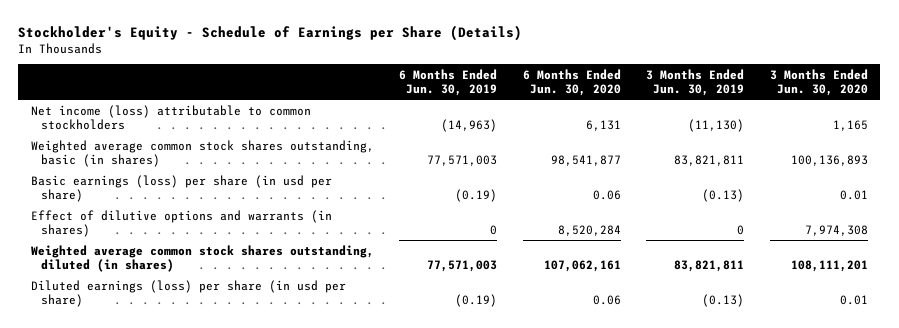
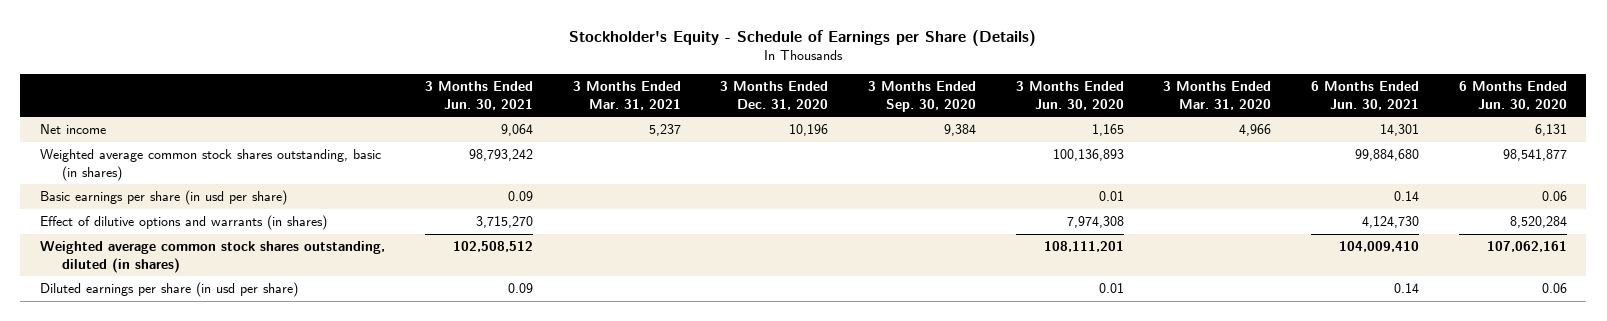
[399,69,498,97] 6 Months Ended Jun. 30, 2019 -> none
[646,69,745,97] 3 Months Ended Jun. 30, 2019 -> none
none -> [424,81,533,110] 3 Months Ended Jun. 30, 2021
none -> [572,81,681,110] 3 Months Ended Mar. 31, 2021
none -> [720,81,829,110] 3 Months Ended Dec. 31, 2020
none -> [867,81,976,112] 3 Months Ended Sep. 30, 2020
none -> [1163,81,1272,110] 3 Months Ended Mar. 31, 2020
none -> [1310,81,1419,110] 6 Months Ended Jun. 30, 2021
[31,104,312,130] Net income (loss) attributable to common stockholders -> [40,124,107,135] Net income
[31,174,333,202] Basic earnings (loss) per share (in usd per share) -> [40,190,288,206] Basic earnings per share (in usd per share)
[31,279,347,307] Diluted earnings (loss) per share (in usd per share) -> [40,282,299,298] Diluted earnings per share (in usd per share)

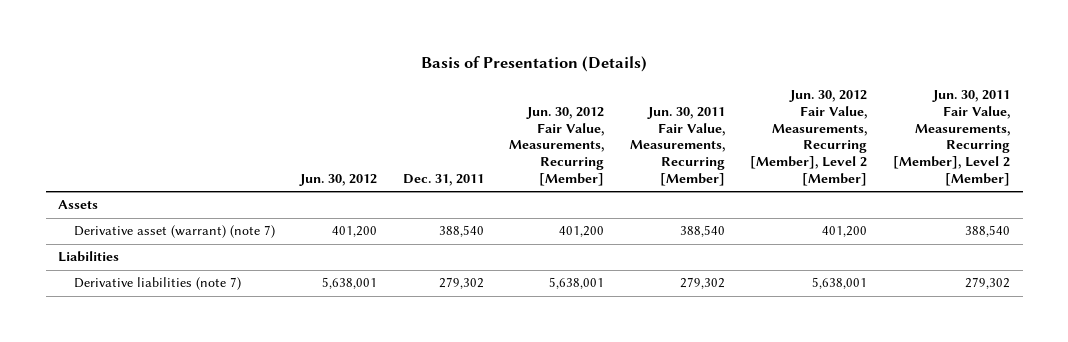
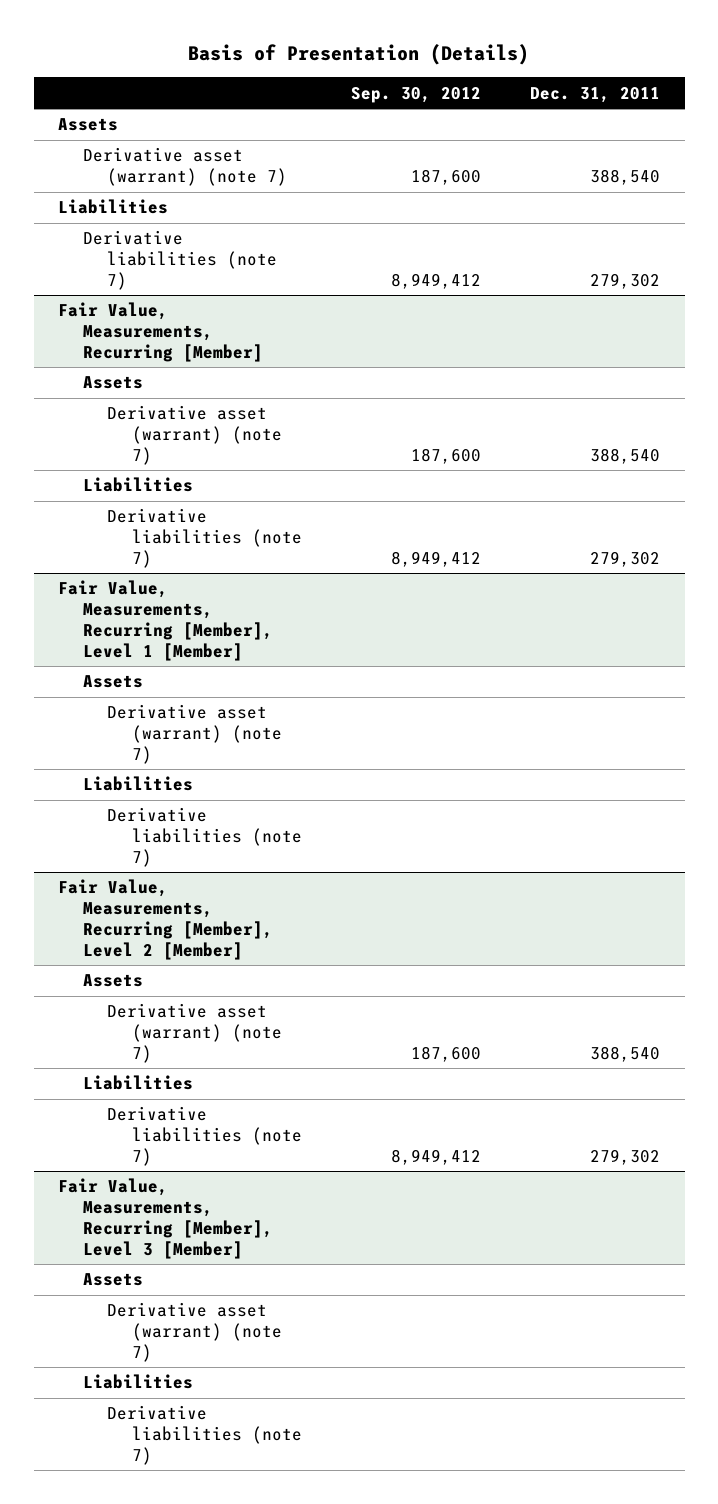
[299,173,378,186] Jun. 30, 2012 -> none
[509,107,605,186] Jun. 30, 2012 Fair Value, Measurements, Recurring [Member] -> none
[629,107,725,186] Jun. 30, 2011 Fair Value, Measurements, Recurring [Member] -> none
[750,90,868,186] Jun. 30, 2012 Fair Value, Measurements, Recurring [Member], Level 2 [Member] -> none
[892,90,1010,186] Jun. 30, 2011 Fair Value, Measurements, Recurring [Member], Level 2 [Member] -> none
none -> [350,86,481,103] Sep. 30, 2012
none -> [58,302,263,363] Fair Value, Measurements, Recurring [Member]
none -> [82,376,143,390] Assets
none -> [107,405,282,466] Derivative asset (warrant) (note 7)
none -> [82,477,193,493] Liabilities
none -> [107,508,302,569] Derivative liabilities (note 7)
none -> [58,580,273,661] Fair Value, Measurements, Recurring [Member], Level 1 [Member]
none -> [82,675,143,689] Assets
none -> [107,704,282,765] Derivative asset (warrant) (note 7)
none -> [82,776,193,792] Liabilities
none -> [107,807,302,868] Derivative liabilities (note 7)
none -> [58,879,273,960] Fair Value, Measurements, Recurring [Member], Level 2 [Member]
none -> [82,974,143,988] Assets
none -> [107,1003,282,1064] Derivative asset (warrant) (note 7)
none -> [82,1075,193,1091] Liabilities
none -> [107,1106,302,1167] Derivative liabilities (note 7)
none -> [58,1178,273,1259] Fair Value, Measurements, Recurring [Member], Level 3 [Member]
none -> [82,1273,143,1287] Assets
none -> [107,1302,282,1363] Derivative asset (warrant) (note 7)
none -> [82,1374,193,1390] Liabilities
none -> [107,1405,302,1466] Derivative liabilities (note 7)

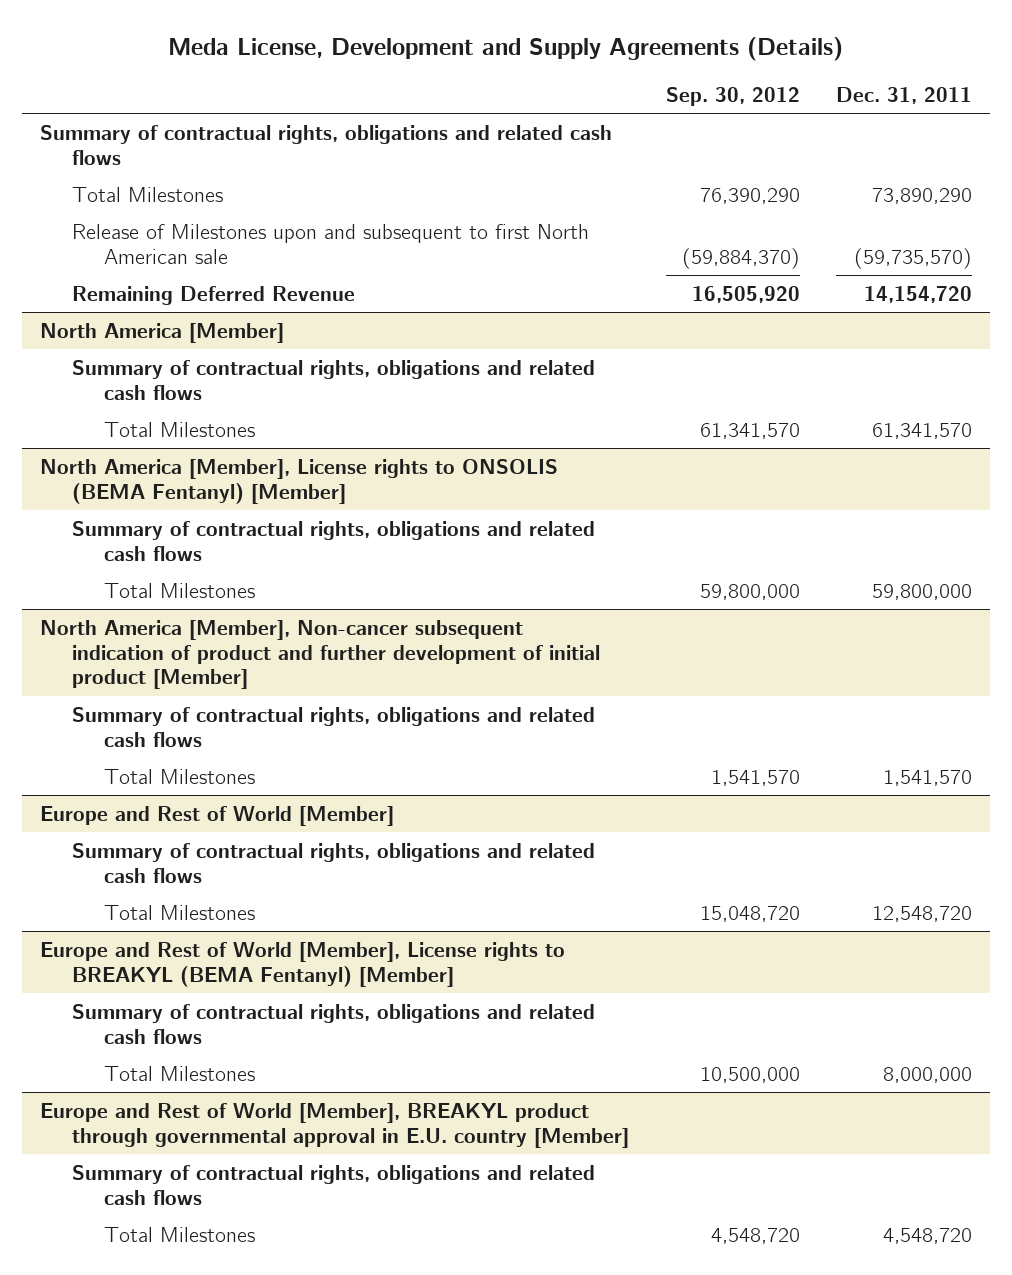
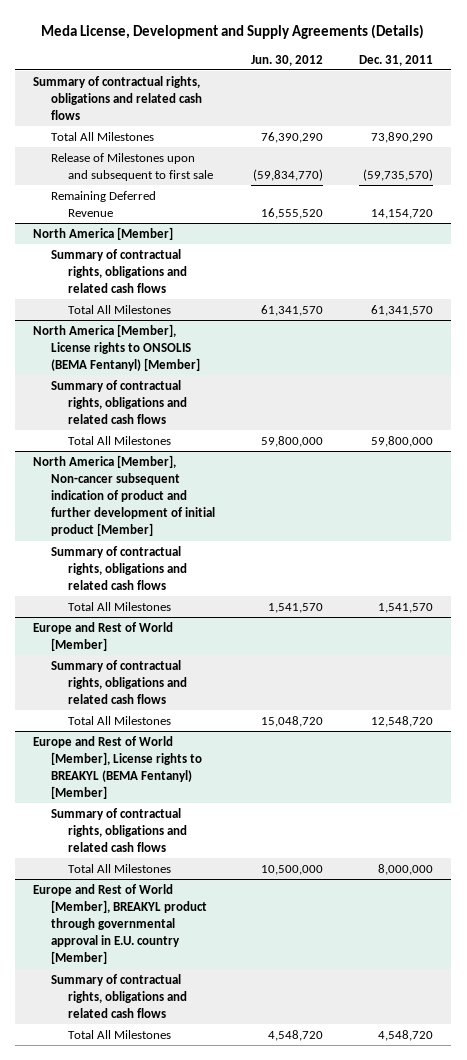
[665,86,800,106] Sep. 30, 2012 -> none
none -> [250,54,323,66] Jun. 30, 2012
[71,186,223,202] Total Milestones -> [50,131,154,141] Total All Milestones
[71,223,589,264] Release of Milestones upon and subsequent to first North American sale -> [50,152,213,181] Release of Milestones upon and subsequent to first sale
[103,421,255,437] Total Milestones -> [67,304,171,314] Total All Milestones
[103,582,255,598] Total Milestones -> [67,435,171,445] Total All Milestones
[103,768,255,784] Total Milestones -> [67,601,171,611] Total All Milestones
[103,904,255,920] Total Milestones -> [67,715,171,725] Total All Milestones
[103,1065,255,1081] Total Milestones -> [67,863,171,873] Total All Milestones
[103,1226,255,1242] Total Milestones -> [67,1029,171,1039] Total All Milestones

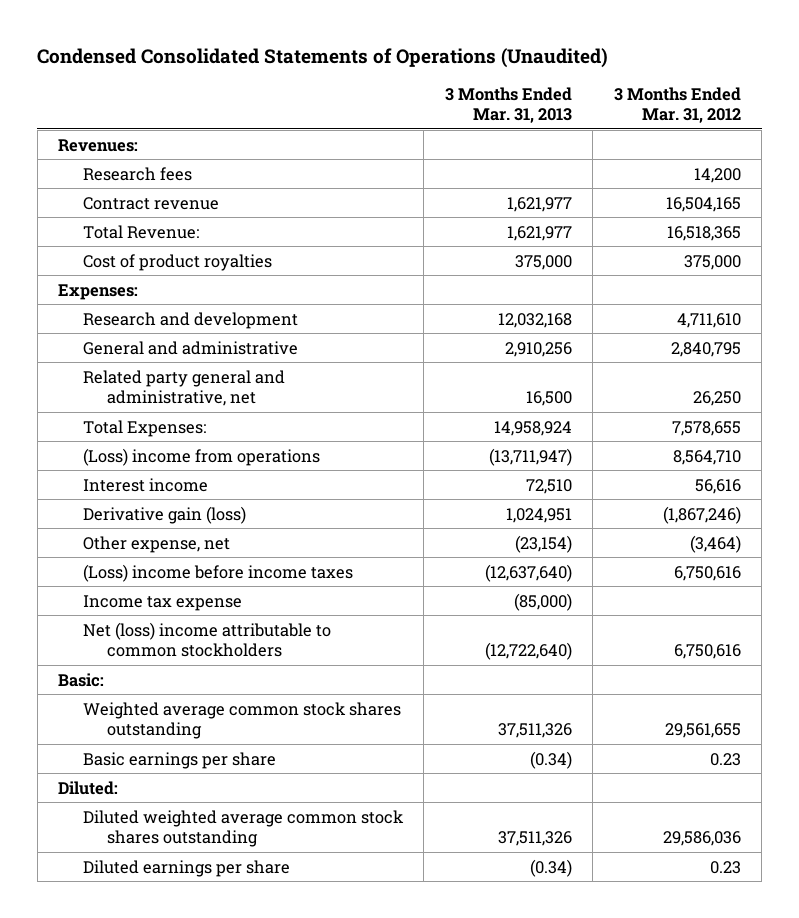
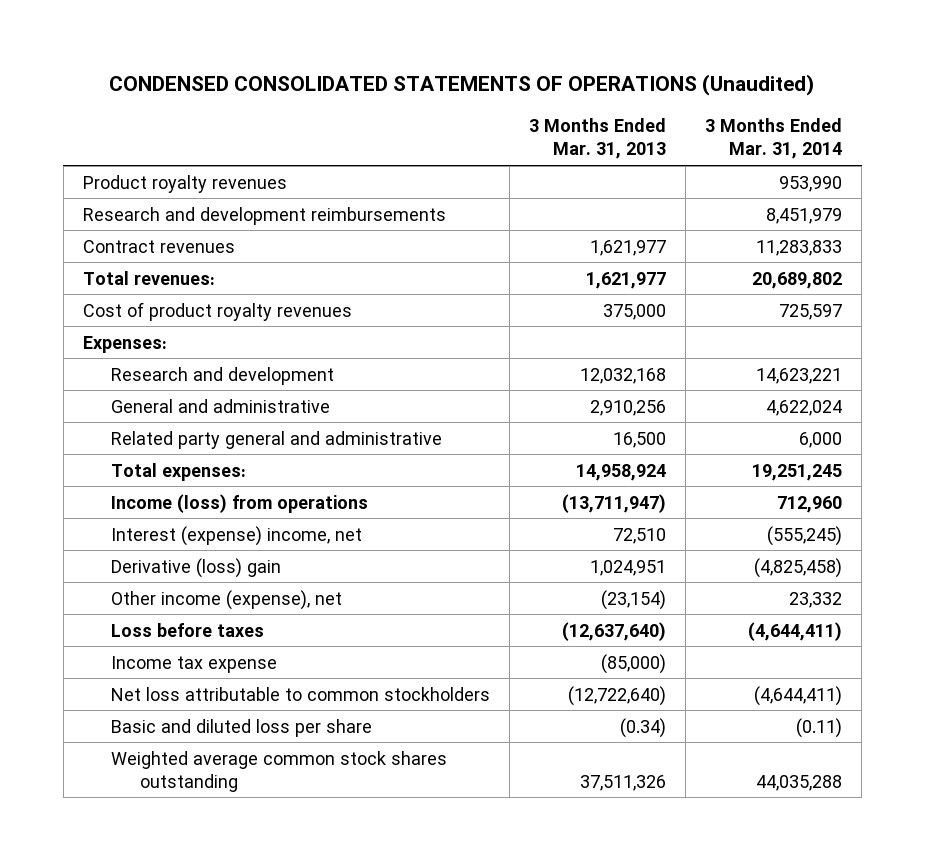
[37,47,609,68] Condensed Consolidated Statements of Operations (Unaudited) -> [109,74,815,97] CONDENSED CONSOLIDATED STATEMENTS OF OPERATIONS (Unaudited)
[613,86,741,123] 3 Months Ended Mar. 31, 2012 -> none
none -> [705,118,843,160] 3 Months Ended Mar. 31, 2014
[58,138,139,152] Revenues: -> none
[82,166,192,181] Research fees -> none
none -> [82,174,287,193] Product royalty revenues
none -> [82,206,446,225] Research and development reimbursements
[82,196,219,210] Contract revenue -> [82,239,235,253] Contract revenues
[82,224,199,239] Total Revenue: -> [82,270,215,285] Total revenues:
[82,253,272,271] Cost of product royalties -> [82,301,352,321] Cost of product royalty revenues
[82,369,285,406] Related party general and administrative, net -> [111,430,443,449] Related party general and administrative
[82,419,206,437] Total Expenses: -> [111,462,247,481] Total expenses:
[82,447,320,466] (Loss) income from operations -> [111,493,369,513] Income (loss) from operations
[82,477,208,492] Interest income -> [111,525,363,546] Interest (expense) income, net
[82,505,246,524] Derivative gain (loss) -> [111,557,282,578] Derivative (loss) gain
[82,535,230,553] Other expense, net -> [111,589,343,610] Other income (expense), net
[82,563,353,582] (Loss) income before income taxes -> [111,622,265,637] Loss before taxes
[58,672,105,687] Basic: -> none
[82,621,331,657] Net (loss) income attributable to common stockholders -> [111,686,491,701] Net loss attributable to common stockholders
none -> [111,718,373,737] Basic and diluted loss per share
[82,751,276,769] Basic earnings per share -> none
[58,780,119,795] Diluted: -> none
[82,809,404,847] Diluted weighted average common stock shares outstanding -> none
[82,859,290,877] Diluted earnings per share -> none

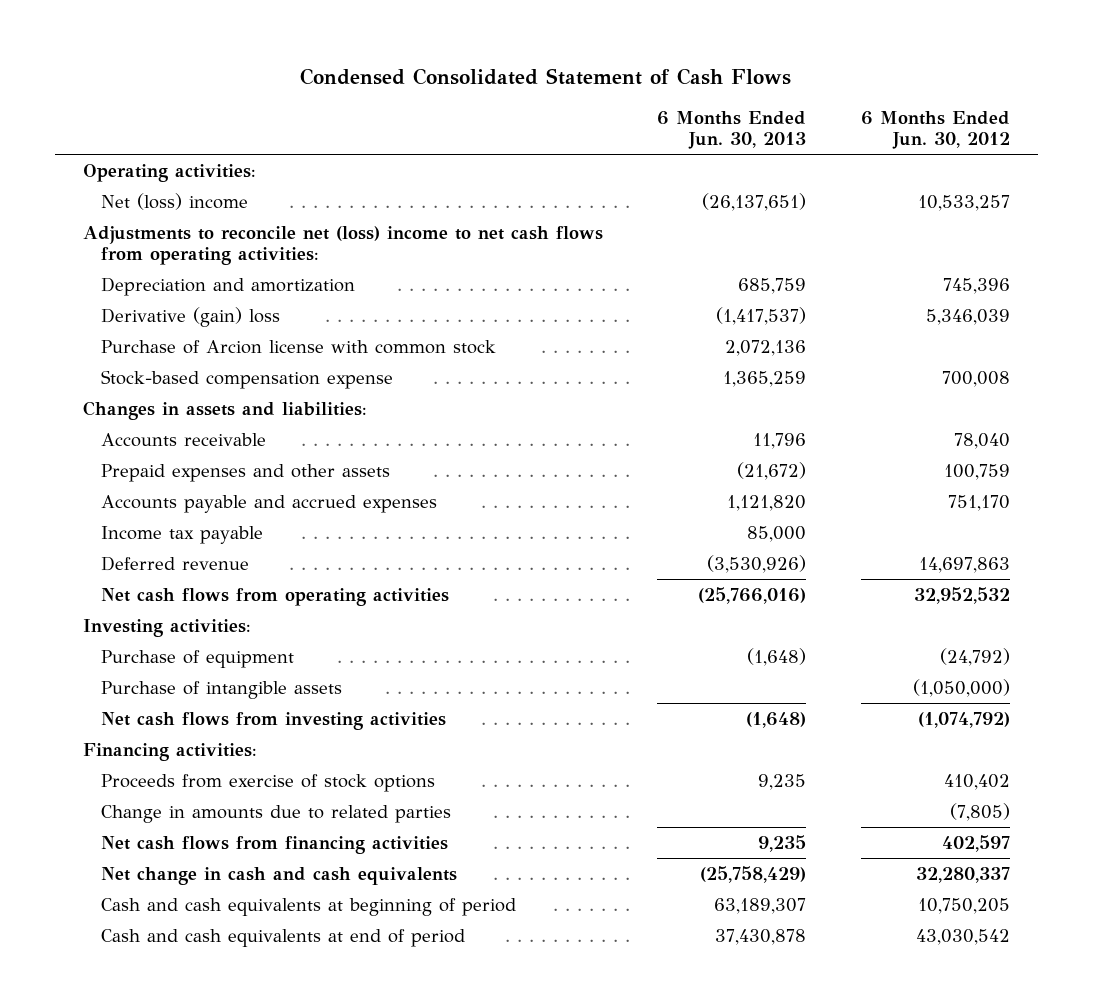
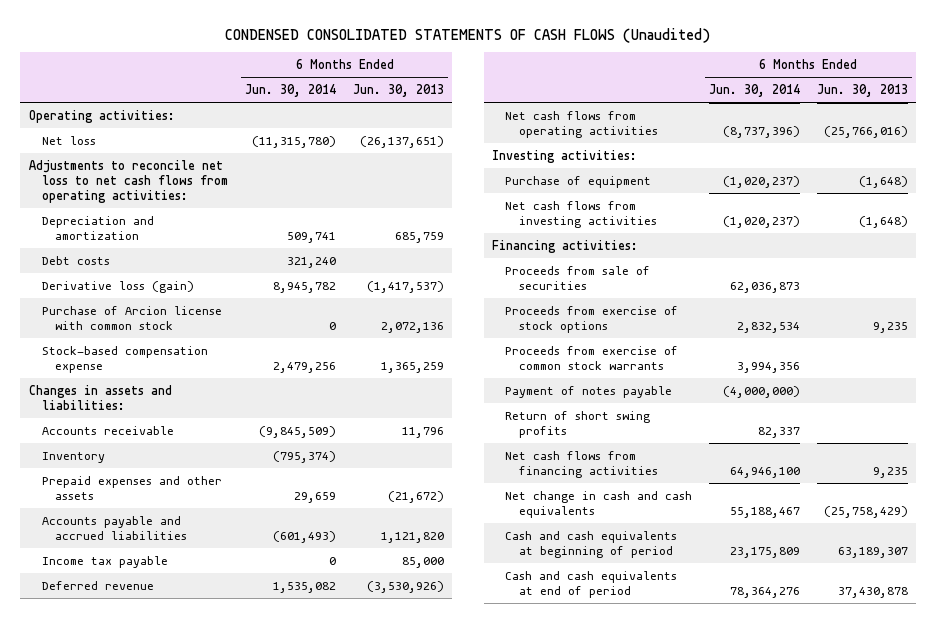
[300,67,792,85] Condensed Consolidated Statement of Cash Flows -> [225,27,711,43] CONDENSED CONSOLIDATED STATEMENTS OF CASH FLOWS (Unaudited)
[861,110,1011,150] 6 Months Ended Jun. 30, 2012 -> none
none -> [245,84,337,98] Jun. 30, 2014
[100,192,248,210] Net (loss) income -> [41,135,96,145] Net loss
[82,225,603,266] Adjustments to reconcile net (loss) income to net cash flows from operating activities: -> [28,159,228,204] Adjustments to reconcile net loss to net cash flows from operating activities:
none -> [41,255,110,265] Debt costs
[100,306,280,327] Derivative (gain) loss -> [41,280,194,293] Derivative loss (gain)
none -> [41,451,105,463] Inventory
[100,494,437,513] Accounts payable and accrued expenses -> [41,515,187,540] Accounts payable and accrued liabilities
[100,680,342,699] Purchase of intangible assets -> none
none -> [505,265,651,290] Proceeds from sale of securities
[100,804,451,823] Change in amounts due to related parties -> none
none -> [505,345,679,370] Proceeds from exercise of common stock warrants
none -> [505,385,673,398] Payment of notes payable
none -> [505,410,651,438] Return of short swing profits

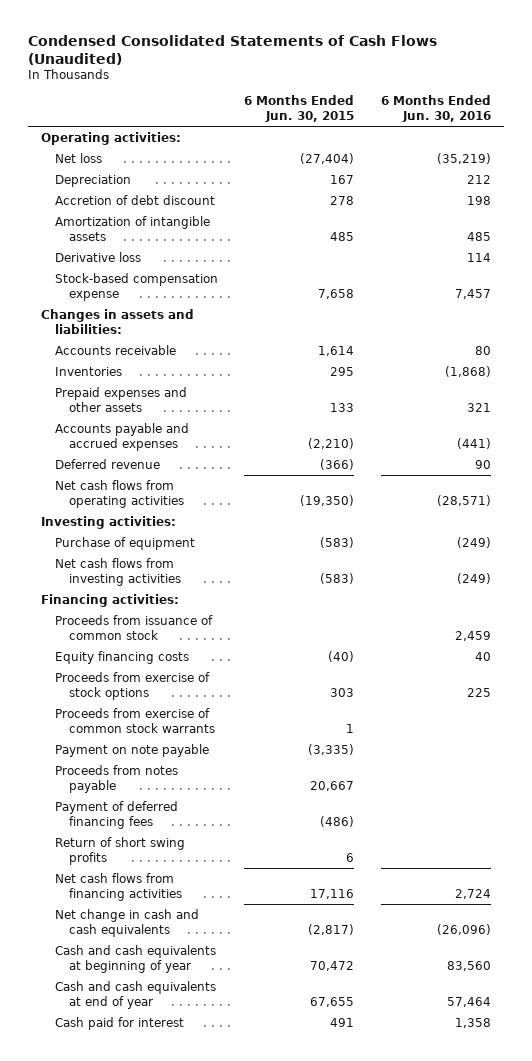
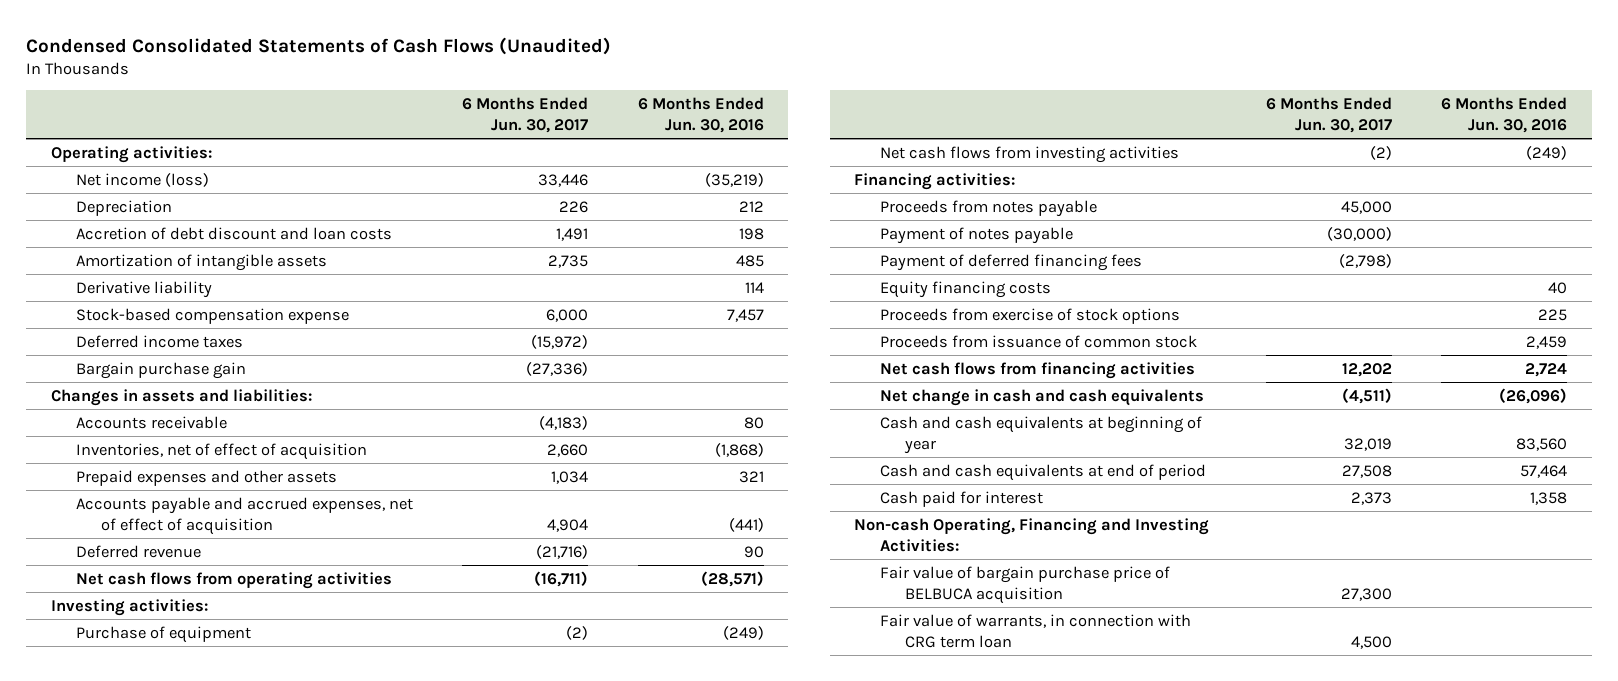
[244,95,355,123] 6 Months Ended Jun. 30, 2015 -> none
none -> [462,96,589,133] 6 Months Ended Jun. 30, 2017
[54,152,102,163] Net loss -> [75,172,209,187] Net income (loss)
[54,194,215,205] Accretion of debt discount -> [75,226,392,240] Accretion of debt discount and loan costs
[54,251,141,262] Derivative loss -> [75,280,212,298] Derivative liability
none -> [75,334,243,348] Deferred income taxes
none -> [75,361,246,379] Bargain purchase gain
[54,366,122,376] Inventories -> [75,442,367,460] Inventories, net of effect of acquisition
[54,422,189,451] Accounts payable and accrued expenses -> [75,496,413,535] Accounts payable and accrued expenses, net of effect of acquisition
[54,707,215,733] Proceeds from exercise of common stock warrants -> none
[54,743,209,757] Payment on note payable -> none
none -> [879,226,1073,244] Payment of notes payable
[54,836,185,865] Return of short swing profits -> none
[54,650,189,664] Equity financing costs -> [879,280,1051,298] Equity financing costs
[54,671,210,700] Proceeds from exercise of stock options -> [879,307,1180,324] Proceeds from exercise of stock options
[54,614,213,640] Proceeds from issuance of common stock -> [879,334,1197,348] Proceeds from issuance of common stock
[54,980,216,1009] Cash and cash equivalents at end of year -> [879,463,1206,481] Cash and cash equivalents at end of period
none -> [854,517,1210,552] Non-cash Operating, Financing and Investing Activities:
none -> [879,565,1170,604] Fair value of bargain purchase price of BELBUCA acquisition
none -> [879,613,1191,648] Fair value of warrants, in connection with CRG term loan

